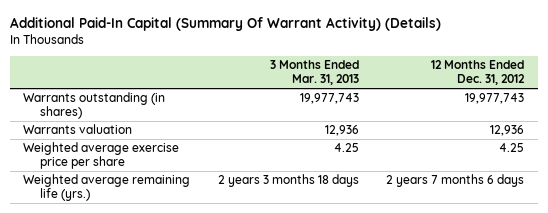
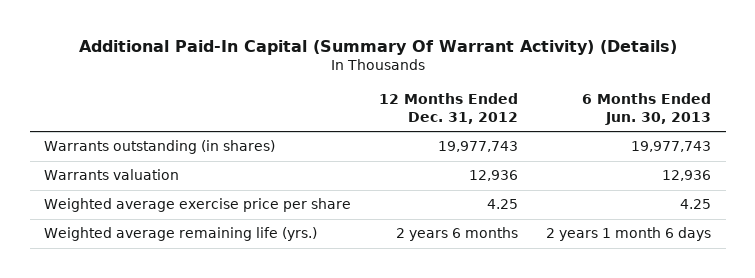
[269,60,359,86] 3 Months Ended Mar. 31, 2013 -> none
none -> [582,92,712,126] 6 Months Ended Jun. 30, 2013
[386,174,525,188] 2 years 7 months 6 days -> [396,227,519,242] 2 years 6 months

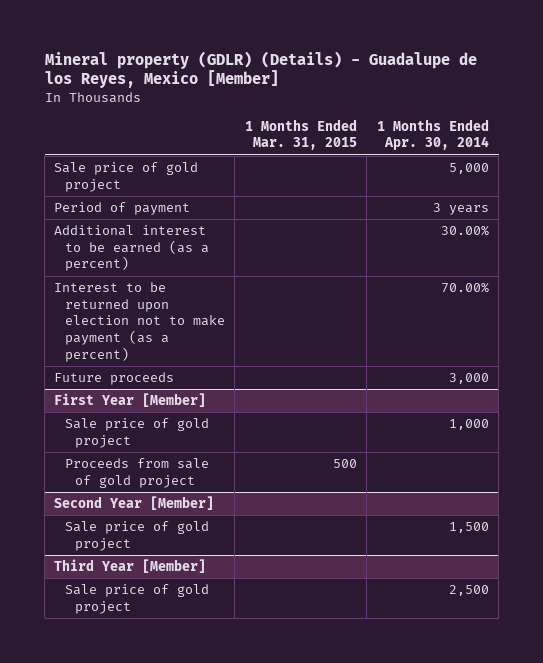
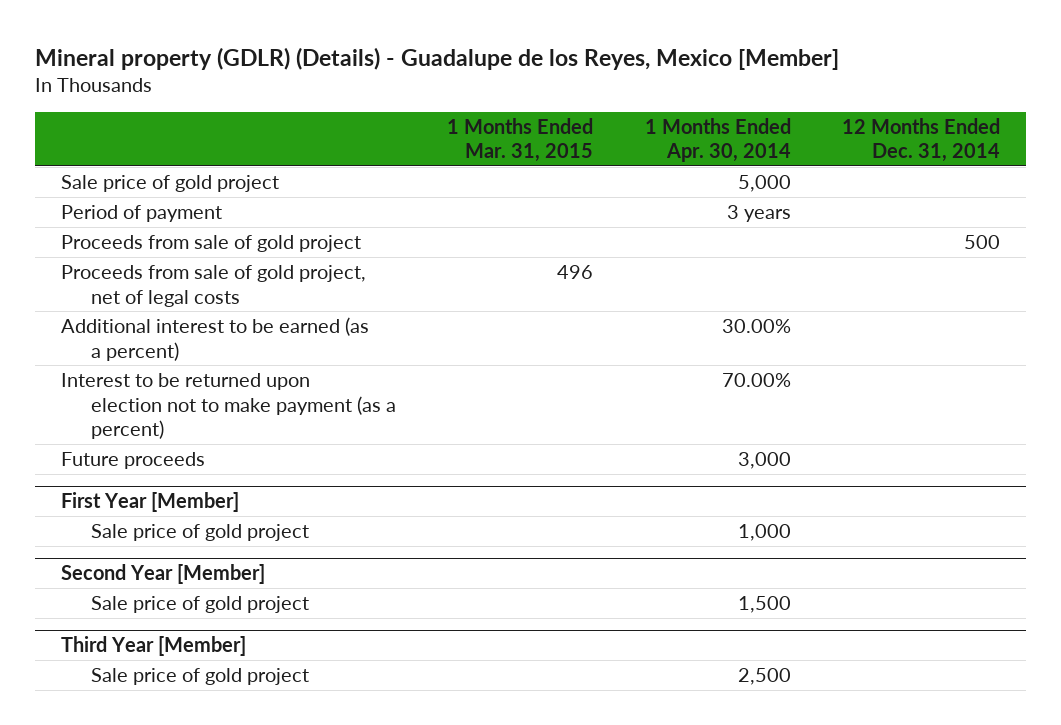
none -> [842,117,1001,163] 12 Months Ended Dec. 31, 2014
none -> [61,234,362,252] Proceeds from sale of gold project
none -> [61,264,367,307] Proceeds from sale of gold project, net of legal costs
[64,458,209,488] Proceeds from sale of gold project -> none

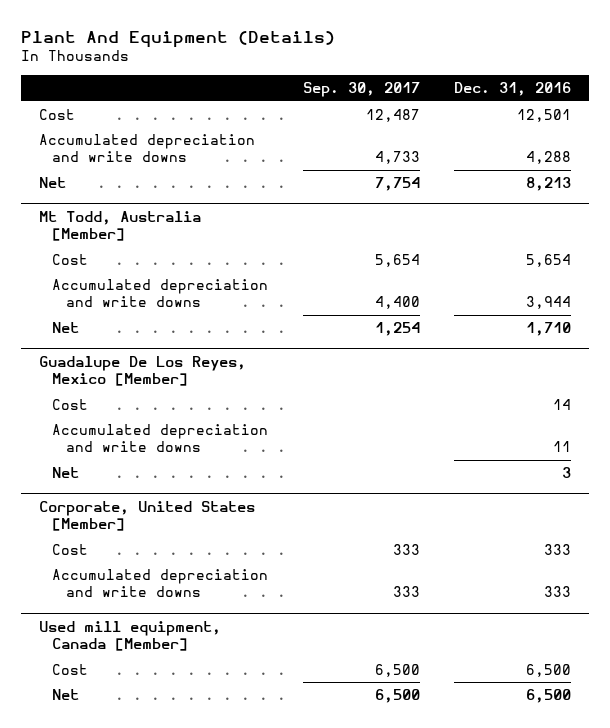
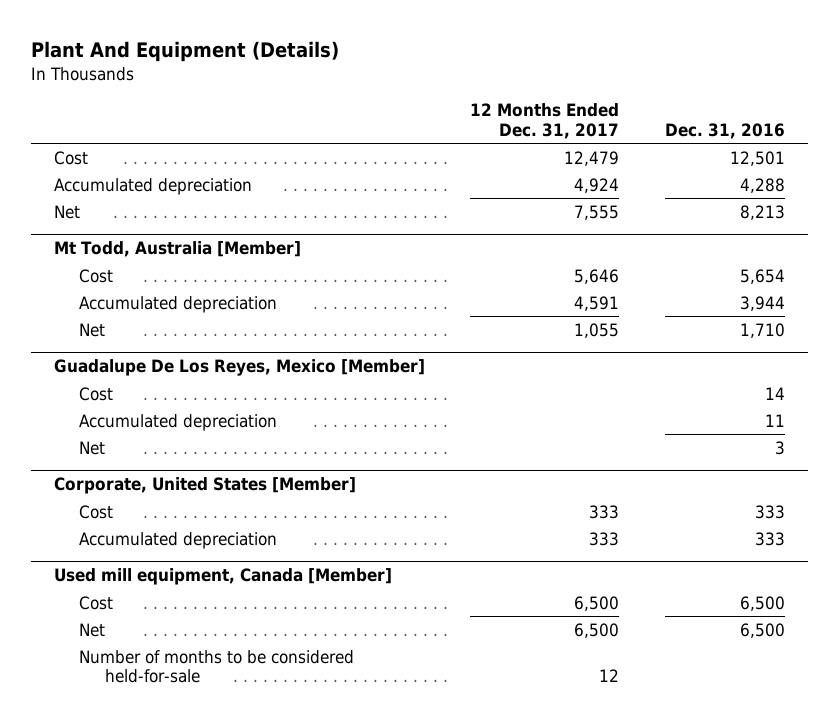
[302,82,420,98] Sep. 30, 2017 -> none
none -> [470,103,620,139] 12 Months Ended Dec. 31, 2017
[38,133,255,163] Accumulated depreciation and write downs -> [53,177,252,195] Accumulated depreciation
[52,278,269,308] Accumulated depreciation and write downs -> [79,295,278,313] Accumulated depreciation
[52,423,269,453] Accumulated depreciation and write downs -> [79,413,278,431] Accumulated depreciation
[52,568,269,598] Accumulated depreciation and write downs -> [79,531,278,549] Accumulated depreciation
none -> [79,649,355,684] Number of months to be considered held-for-sale

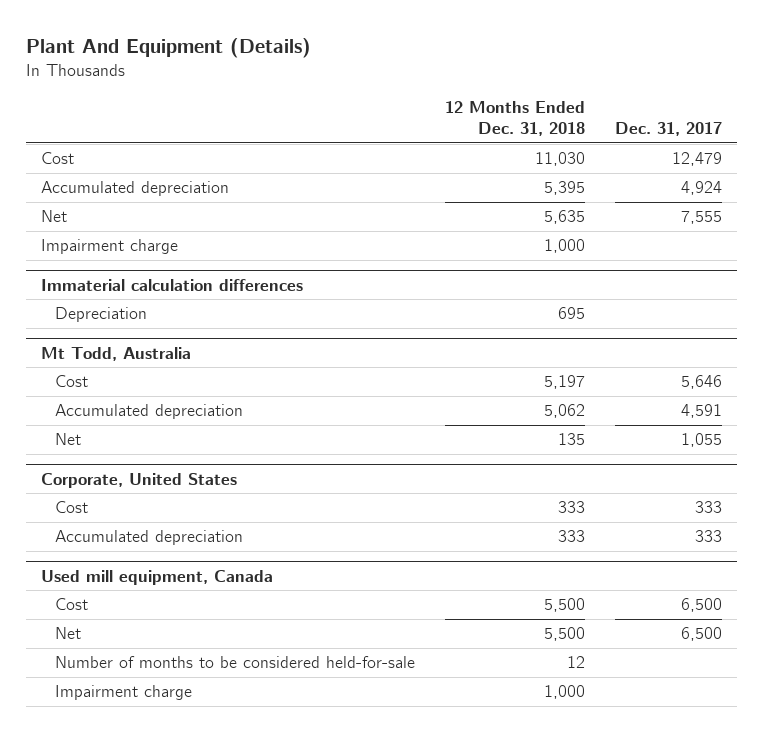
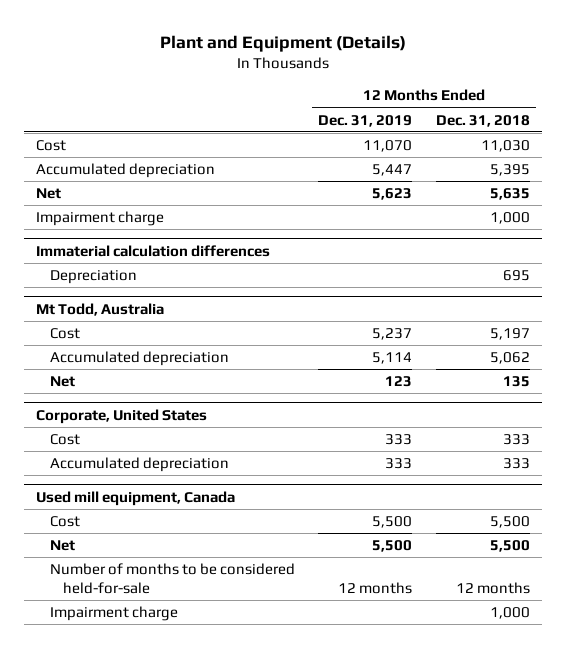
[26,37,312,58] Plant And Equipment (Details) -> [159,34,406,52] Plant and Equipment (Details)
[615,122,723,137] Dec. 31, 2017 -> none
none -> [318,114,413,127] Dec. 31, 2019
[567,656,586,669] 12 -> [455,581,530,594] 12 months

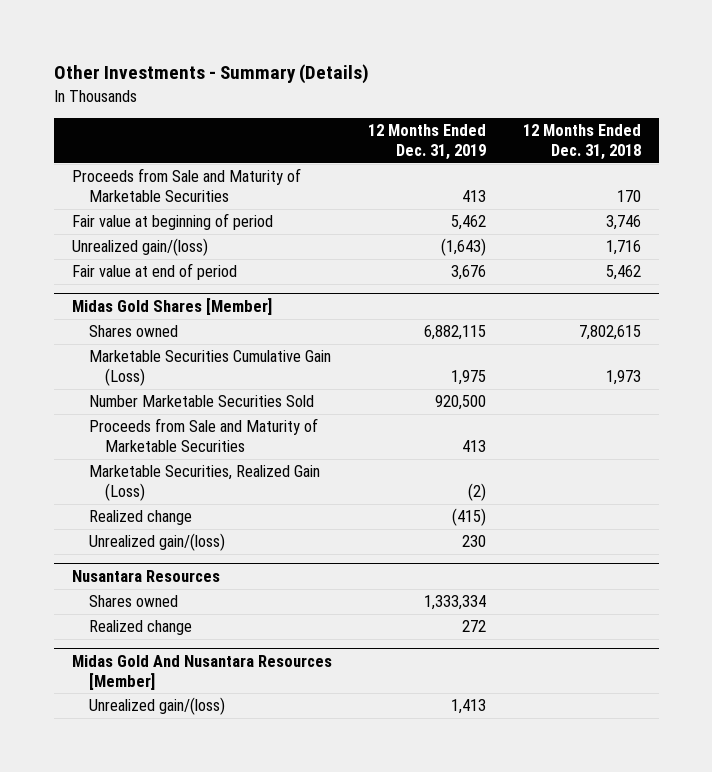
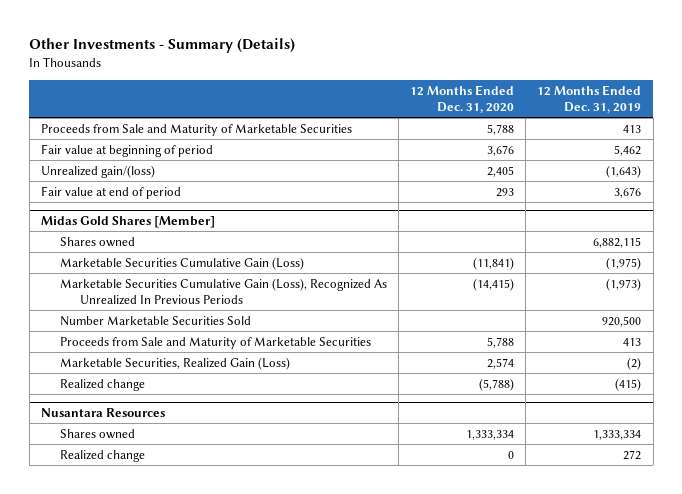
[522,124,641,160] 12 Months Ended Dec. 31, 2018 -> none
none -> [410,84,515,114] 12 Months Ended Dec. 31, 2020
[451,369,487,385] 1,975 -> [606,256,642,270] (1,975)
none -> [60,277,388,305] Marketable Securities Cumulative Gain (Loss), Recognized As Unrealized In Previous Periods
[88,533,225,552] Unrealized gain/(loss) -> none
[71,655,332,690] Midas Gold And Nusantara Resources [Member] -> none
[88,697,225,716] Unrealized gain/(loss) -> none

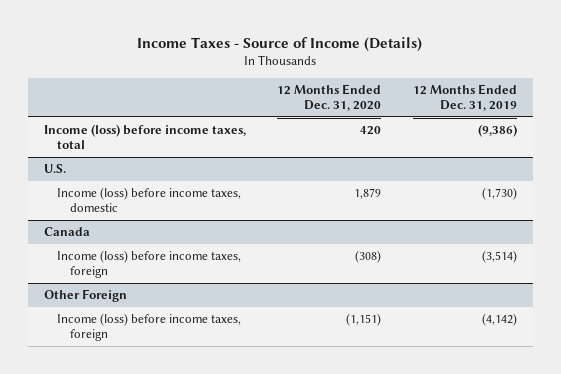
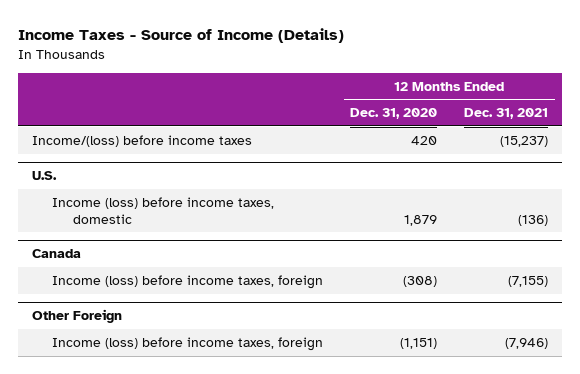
[413,83,518,112] 12 Months Ended Dec. 31, 2019 -> none
none -> [464,108,549,120] Dec. 31, 2021
[43,124,246,150] Income (loss) before income taxes, total -> [31,135,252,148] Income/(loss) before income taxes

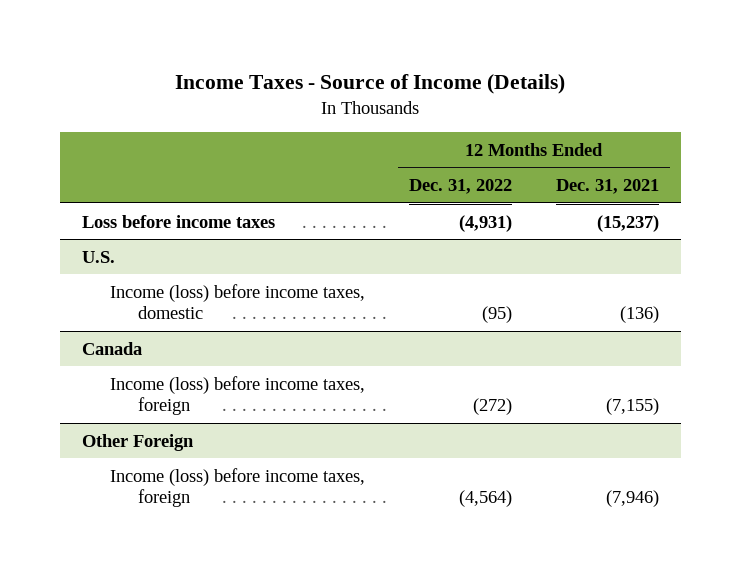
[350,108,438,120] Dec. 31, 2020 -> none
none -> [408,179,512,195] Dec. 31, 2022
[31,135,252,148] Income/(loss) before income taxes -> [81,214,275,228] Loss before income taxes

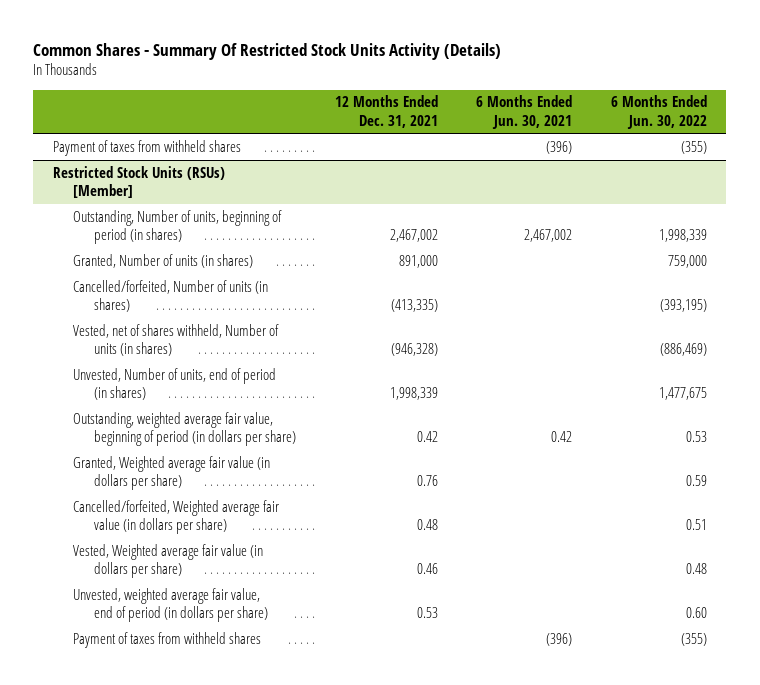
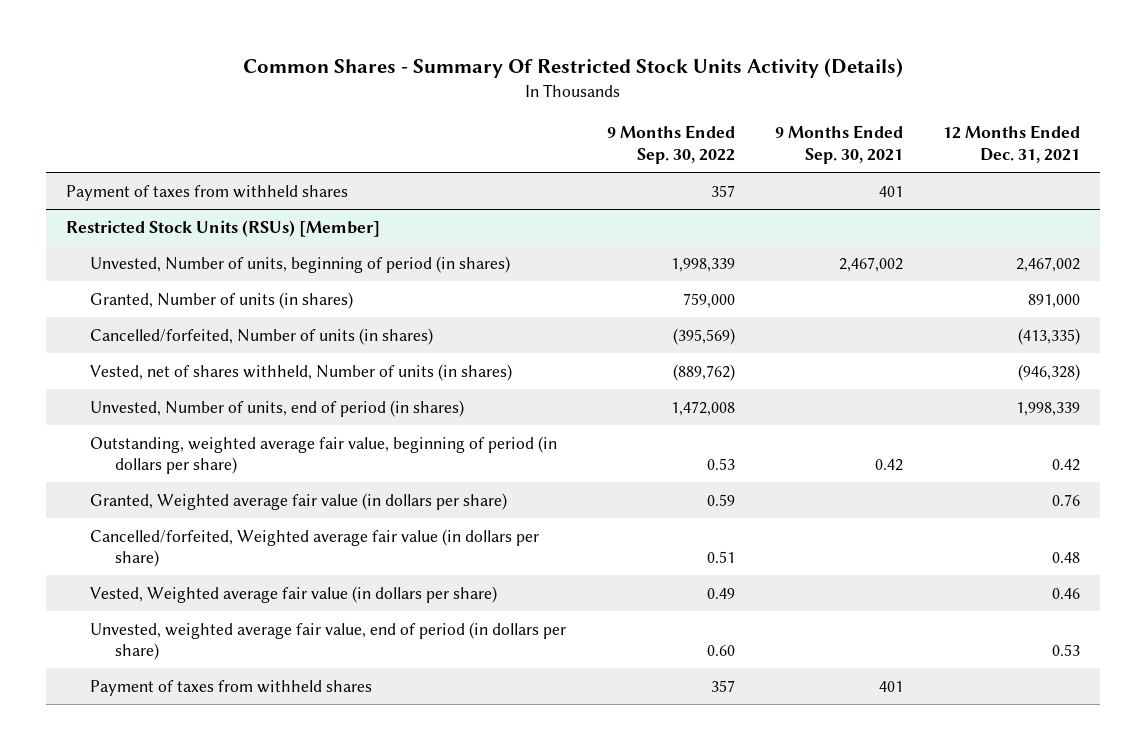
[476,95,573,129] 6 Months Ended Jun. 30, 2021 -> none
[610,95,707,129] 6 Months Ended Jun. 30, 2022 -> none
none -> [606,125,735,165] 9 Months Ended Sep. 30, 2022
none -> [774,125,903,165] 9 Months Ended Sep. 30, 2021
[73,209,283,245] Outstanding, Number of units, beginning of period (in shares) -> [90,255,511,273] Unvested, Number of units, beginning of period (in shares)

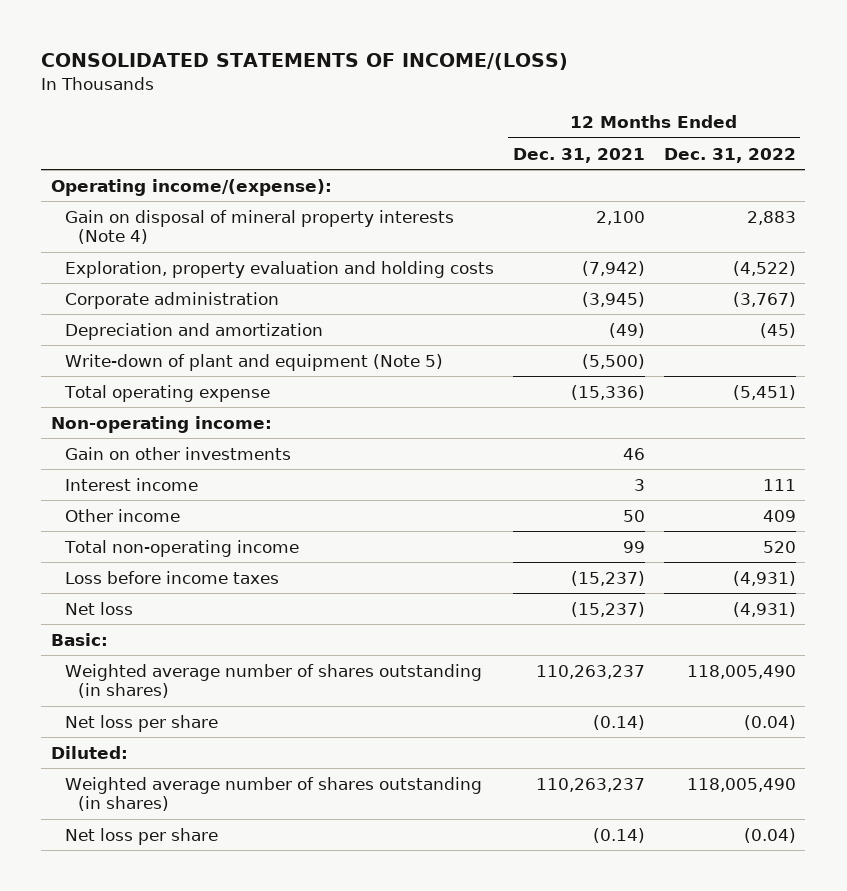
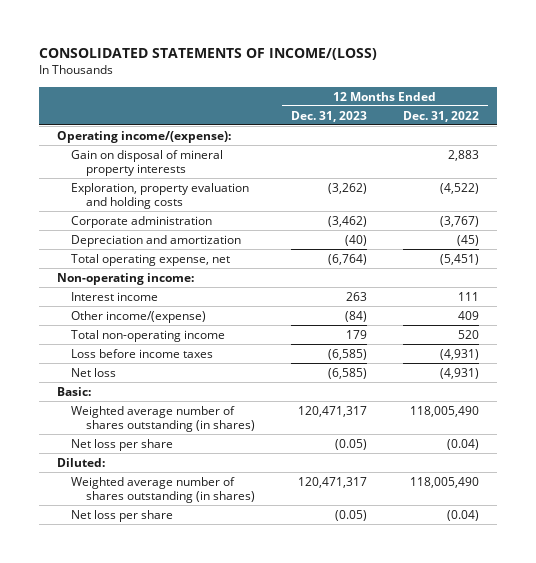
[512,147,645,163] Dec. 31, 2021 -> none
none -> [290,110,367,122] Dec. 31, 2023
[64,209,454,245] Gain on disposal of mineral property interests (Note 4) -> [71,149,224,177] Gain on disposal of mineral property interests
[64,353,443,371] Write-down of plant and equipment (Note 5) -> none
[63,384,270,402] Total operating expense -> [71,253,231,266] Total operating expense, net
[64,446,291,460] Gain on other investments -> none
[64,508,180,522] Other income -> [71,310,207,323] Other income/(expense)

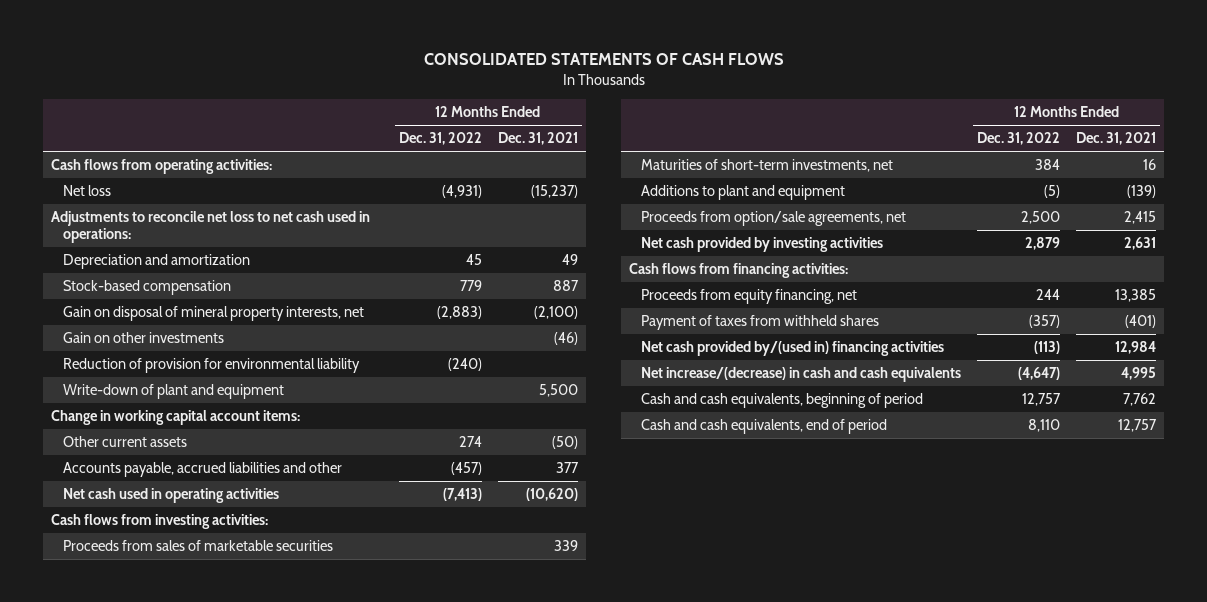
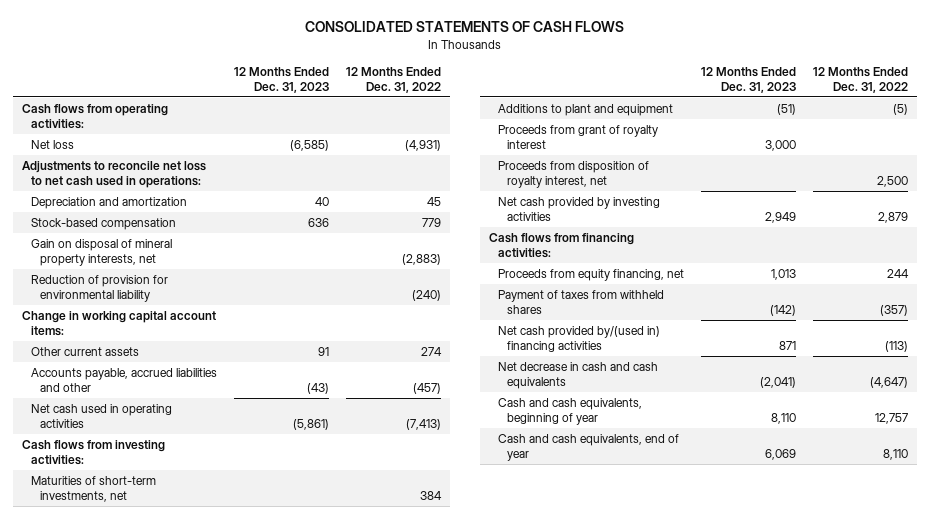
[497,132,578,146] Dec. 31, 2021 -> none
none -> [234,66,330,93] 12 Months Ended Dec. 31, 2023
[62,332,224,344] Gain on other investments -> none
[62,384,284,400] Write-down of plant and equipment -> none
[62,540,333,552] Proceeds from sales of marketable securities -> none
none -> [497,125,658,150] Proceeds from grant of royalty interest
[641,211,907,227] Proceeds from option/sale agreements, net -> [497,161,649,189] Proceeds from disposition of royalty interest, net
[641,367,962,383] Net increase/(decrease) in cash and cash equivalents -> [497,362,658,390] Net decrease in cash and cash equivalents
[641,393,924,409] Cash and cash equivalents, beginning of period -> [497,398,642,426] Cash and cash equivalents, beginning of year
[641,419,888,435] Cash and cash equivalents, end of period -> [497,434,679,462] Cash and cash equivalents, end of year

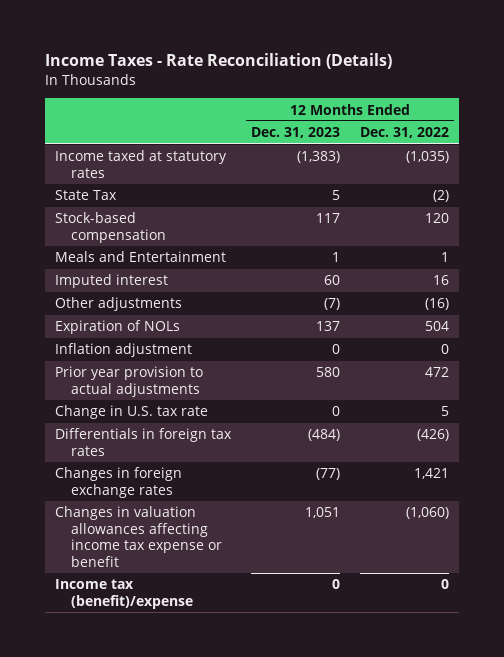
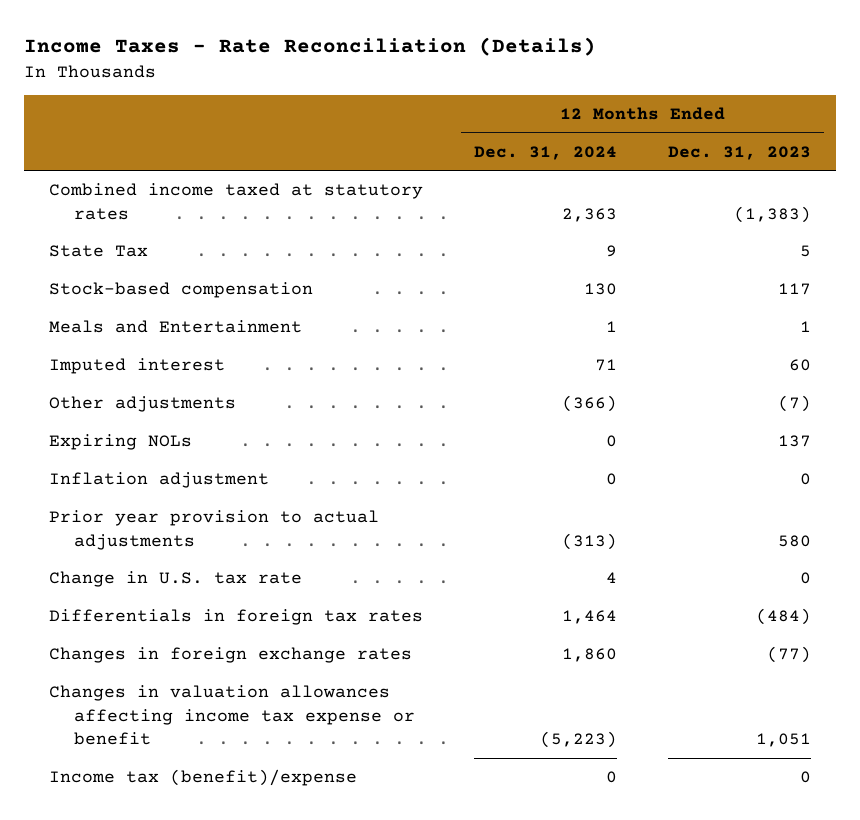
[359,127,449,139] Dec. 31, 2022 -> none
none -> [474,145,618,160] Dec. 31, 2024
[55,150,228,178] Income taxed at statutory rates -> [49,183,424,220] Combined income taxed at statutory rates
[55,320,181,335] Expiration of NOLs -> [49,434,193,451] Expiring NOLs

